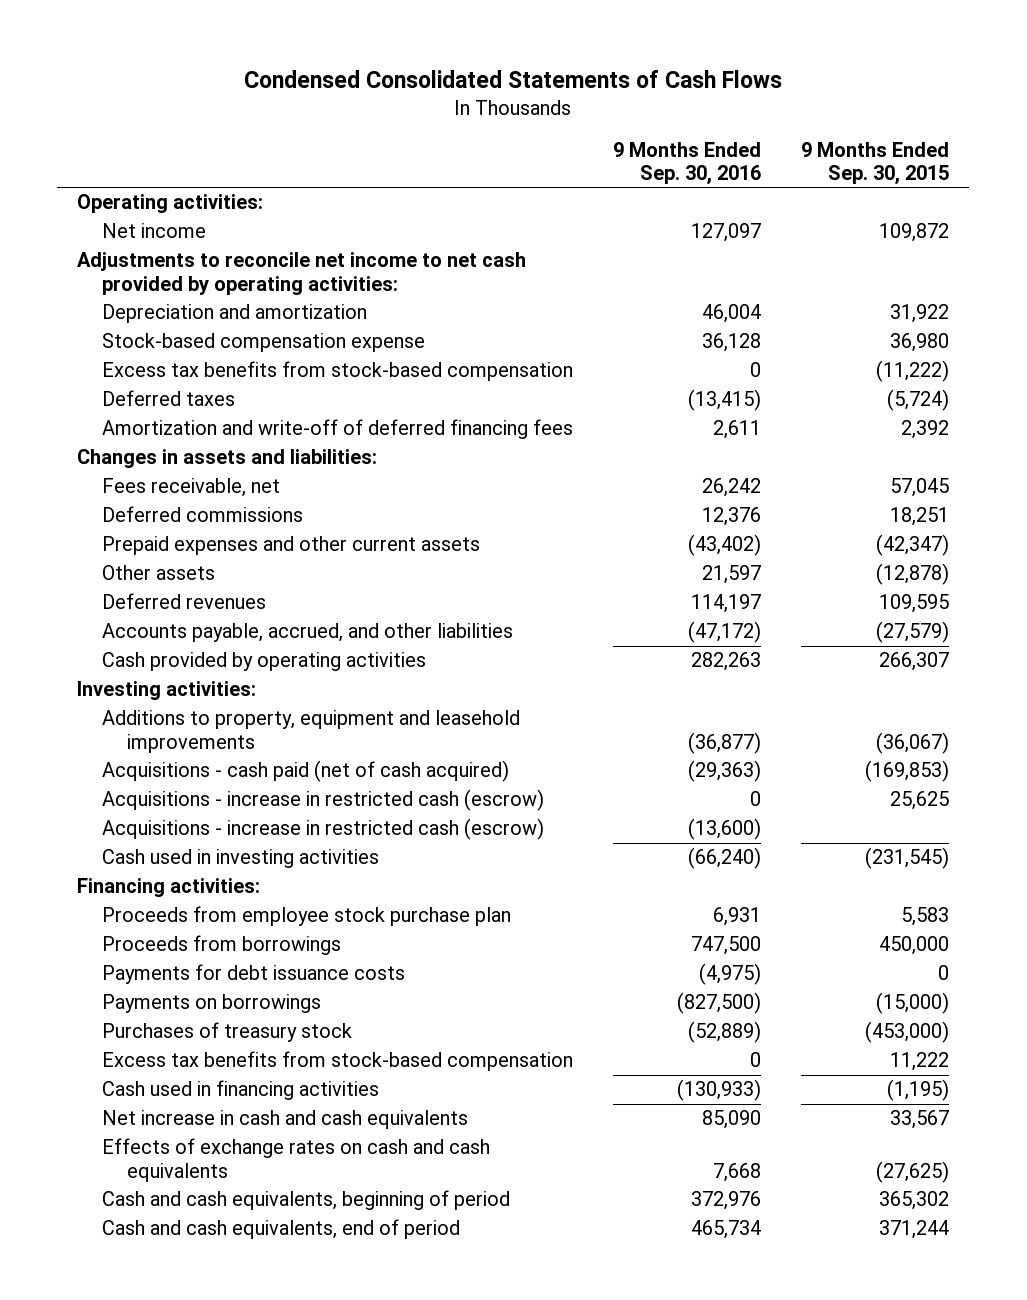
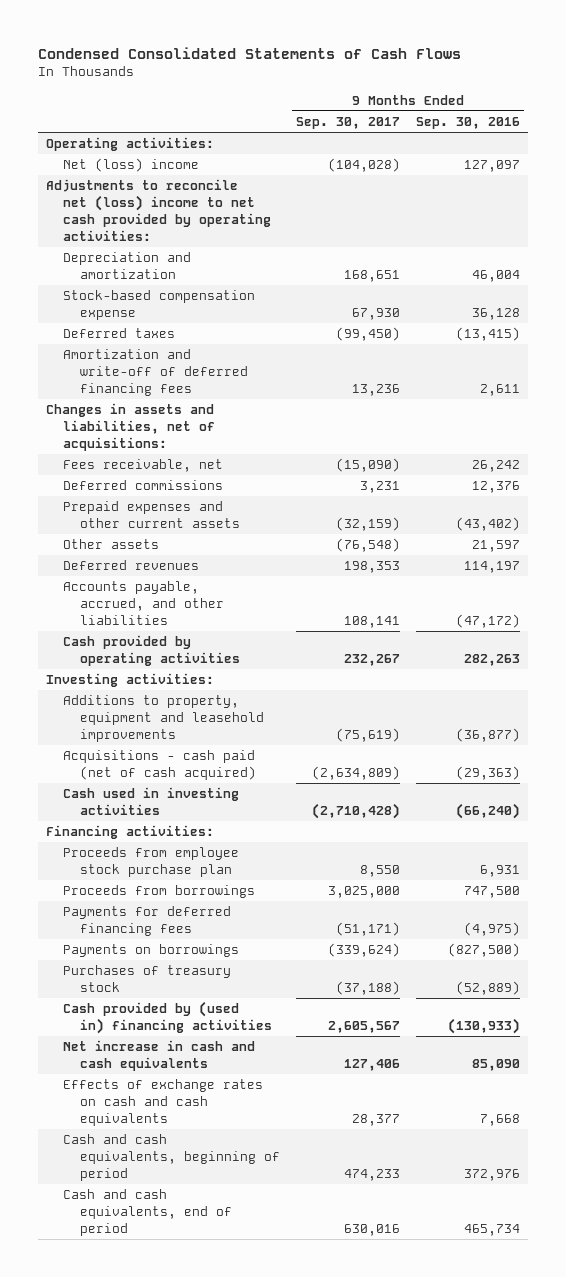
[801,141,950,186] 9 Months Ended Sep. 30, 2015 -> none
none -> [296,117,401,130] Sep. 30, 2017
[102,223,207,239] Net income -> [63,158,200,173] Net (loss) income
[77,252,527,295] Adjustments to reconcile net income to net cash provided by operating activities: -> [46,179,272,241] Adjustments to reconcile net (loss) income to net cash provided by operating activities:
[102,361,574,382] Excess tax benefits from stock-based compensation -> none
[77,449,378,469] Changes in assets and liabilities: -> [46,403,216,451] Changes in assets and liabilities, net of acquisitions:
[102,789,545,812] Acquisitions - increase in restricted cash (escrow) -> none
[102,818,545,841] Acquisitions - increase in restricted cash (escrow) -> none
[102,964,406,985] Payments for debt issuance costs -> [63,906,232,937] Payments for deferred financing fees
[102,1051,574,1072] Excess tax benefits from stock-based compensation -> none
[102,1080,380,1101] Cash used in financing activities -> [63,1001,273,1035] Cash provided by (used in) financing activities

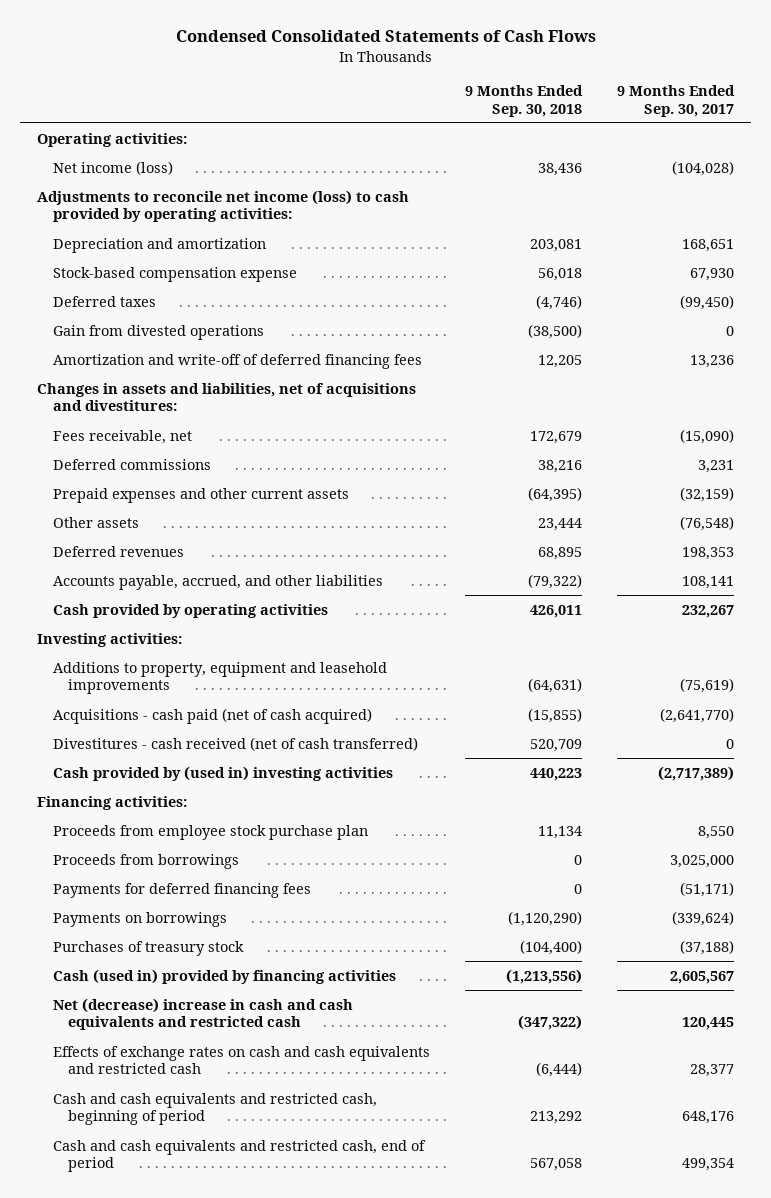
[415,117,520,130] Sep. 30, 2016 -> none
none -> [464,84,583,117] 9 Months Ended Sep. 30, 2018
[63,158,200,173] Net (loss) income -> [52,160,173,175] Net income (loss)
[46,179,272,241] Adjustments to reconcile net (loss) income to net cash provided by operating activities: -> [37,189,410,223] Adjustments to reconcile net income (loss) to cash provided by operating activities:
none -> [52,324,264,340] Gain from divested operations
[46,403,216,451] Changes in assets and liabilities, net of acquisitions: -> [37,382,417,412] Changes in assets and liabilities, net of acquisitions and divestitures:
[312,766,401,781] (2,634,809) -> [659,707,734,723] (2,641,770)
none -> [52,736,418,751] Divestitures - cash received (net of cash transferred)
[63,787,240,816] Cash used in investing activities -> [52,765,393,781] Cash provided by (used in) investing activities
[312,803,401,820] (2,710,428) -> [657,765,734,781] (2,717,389)
[63,1001,273,1035] Cash provided by (used in) financing activities -> [52,968,396,984] Cash (used in) provided by financing activities
[63,1040,256,1072] Net increase in cash and cash equivalents -> [52,997,353,1031] Net (decrease) increase in cash and cash equivalents and restricted cash
[344,1059,401,1072] 127,406 -> [681,1017,734,1031] 120,445
[63,1079,264,1126] Effects of exchange rates on cash and cash equivalents -> [52,1045,430,1075] Effects of exchange rates on cash and cash equivalents and restricted cash
[63,1134,281,1181] Cash and cash equivalents, beginning of period -> [52,1092,377,1126] Cash and cash equivalents and restricted cash, beginning of period
[344,1168,401,1181] 474,233 -> [681,1111,734,1125] 648,176
[63,1189,233,1236] Cash and cash equivalents, end of period -> [52,1139,426,1173] Cash and cash equivalents and restricted cash, end of period
[344,1223,401,1236] 630,016 -> [681,1158,734,1172] 499,354

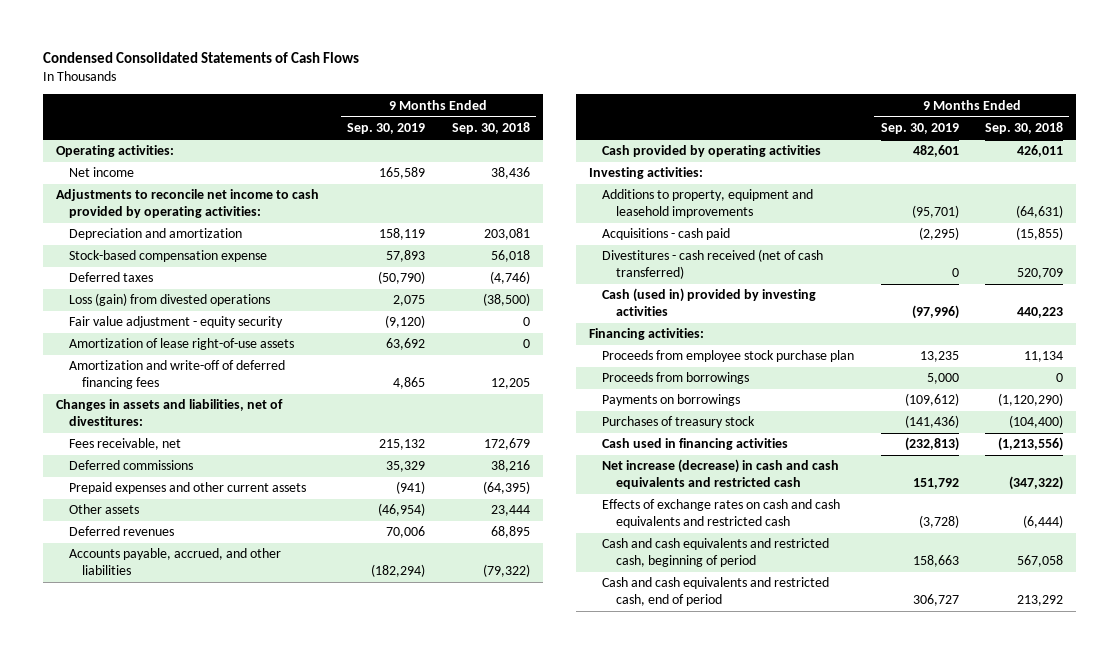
[616,84,735,117] 9 Months Ended Sep. 30, 2017 -> none
none -> [347,123,426,135] Sep. 30, 2019
[52,160,173,175] Net income (loss) -> [69,167,135,178] Net income
[37,189,410,223] Adjustments to reconcile net income (loss) to cash provided by operating activities: -> [55,189,319,218] Adjustments to reconcile net income to cash provided by operating activities:
[52,324,264,340] Gain from divested operations -> [69,293,271,307] Loss (gain) from divested operations
none -> [69,316,284,329] Fair value adjustment - equity security
none -> [69,338,295,351] Amortization of lease right-of-use assets
[37,382,417,412] Changes in assets and liabilities, net of acquisitions and divestitures: -> [55,399,283,426] Changes in assets and liabilities, net of divestitures:
[52,707,372,724] Acquisitions - cash paid (net of cash acquired) -> [602,228,731,241] Acquisitions - cash paid
[52,765,393,781] Cash provided by (used in) investing activities -> [602,288,817,316] Cash (used in) provided by investing activities
[52,882,311,898] Payments for deferred financing fees -> none
[52,968,396,984] Cash (used in) provided by financing activities -> [602,438,789,451] Cash used in financing activities
[52,997,353,1031] Net (decrease) increase in cash and cash equivalents and restricted cash -> [602,459,840,489] Net increase (decrease) in cash and cash equivalents and restricted cash
[529,1111,582,1125] 213,292 -> [1016,554,1063,567] 567,058
[529,1158,582,1172] 567,058 -> [1016,594,1063,606] 213,292

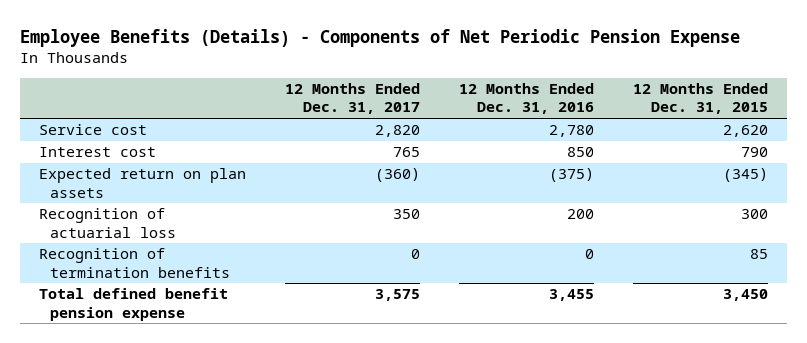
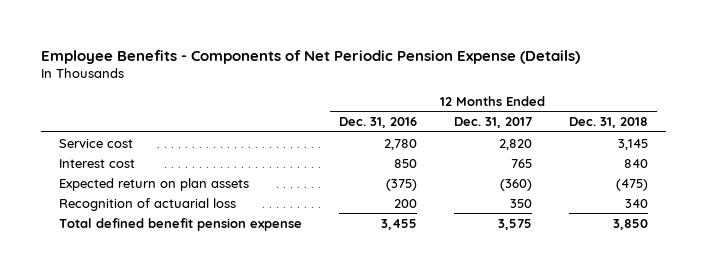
[20,29,741,48] Employee Benefits (Details) - Components of Net Periodic Pension Expense -> [40,49,580,64] Employee Benefits - Components of Net Periodic Pension Expense (Details)
[632,83,768,115] 12 Months Ended Dec. 31, 2015 -> none
none -> [568,117,648,129] Dec. 31, 2018
[39,248,230,278] Recognition of termination benefits -> none

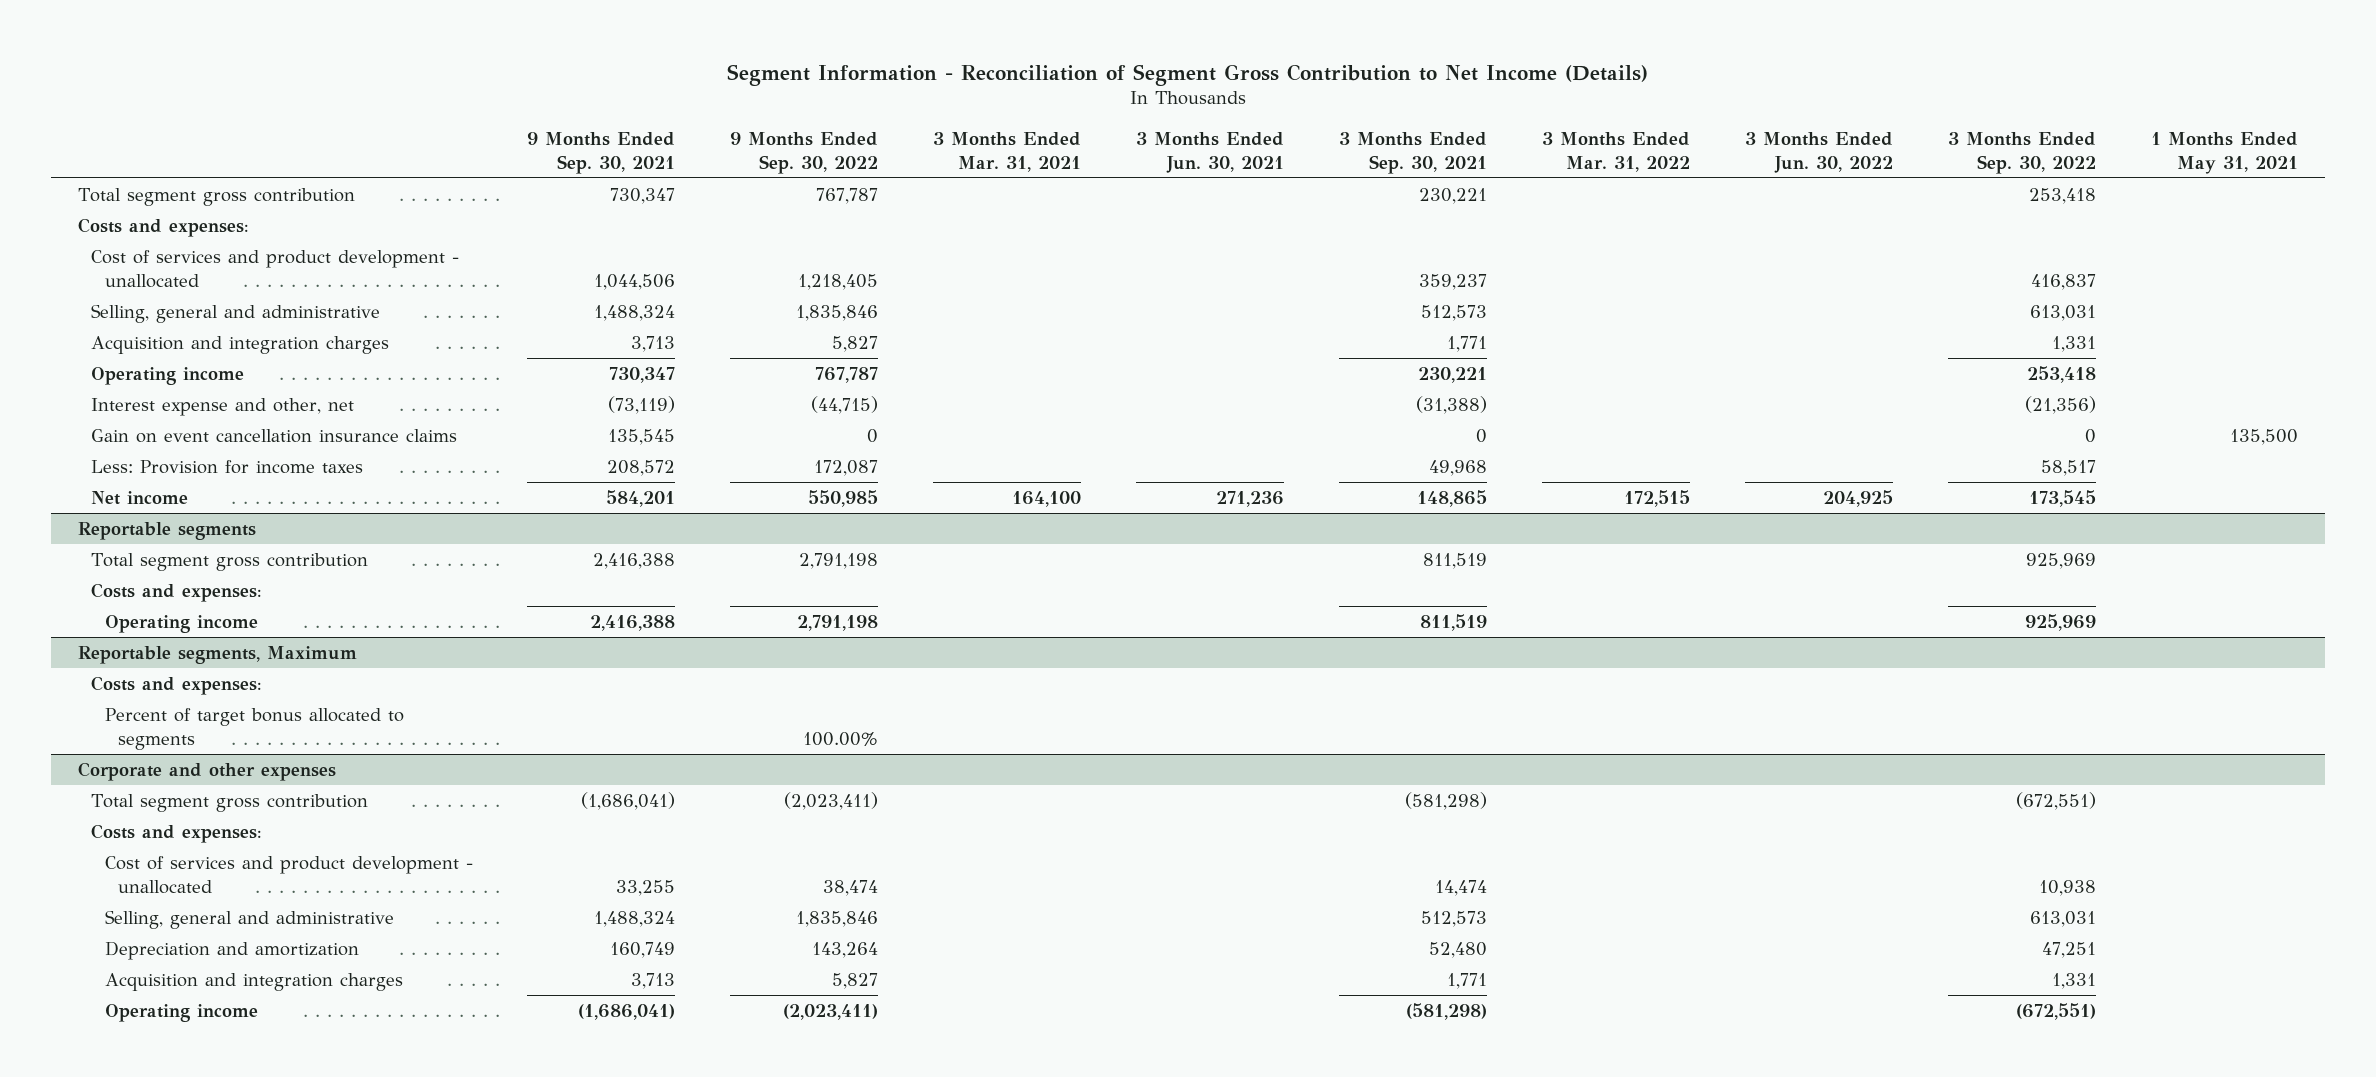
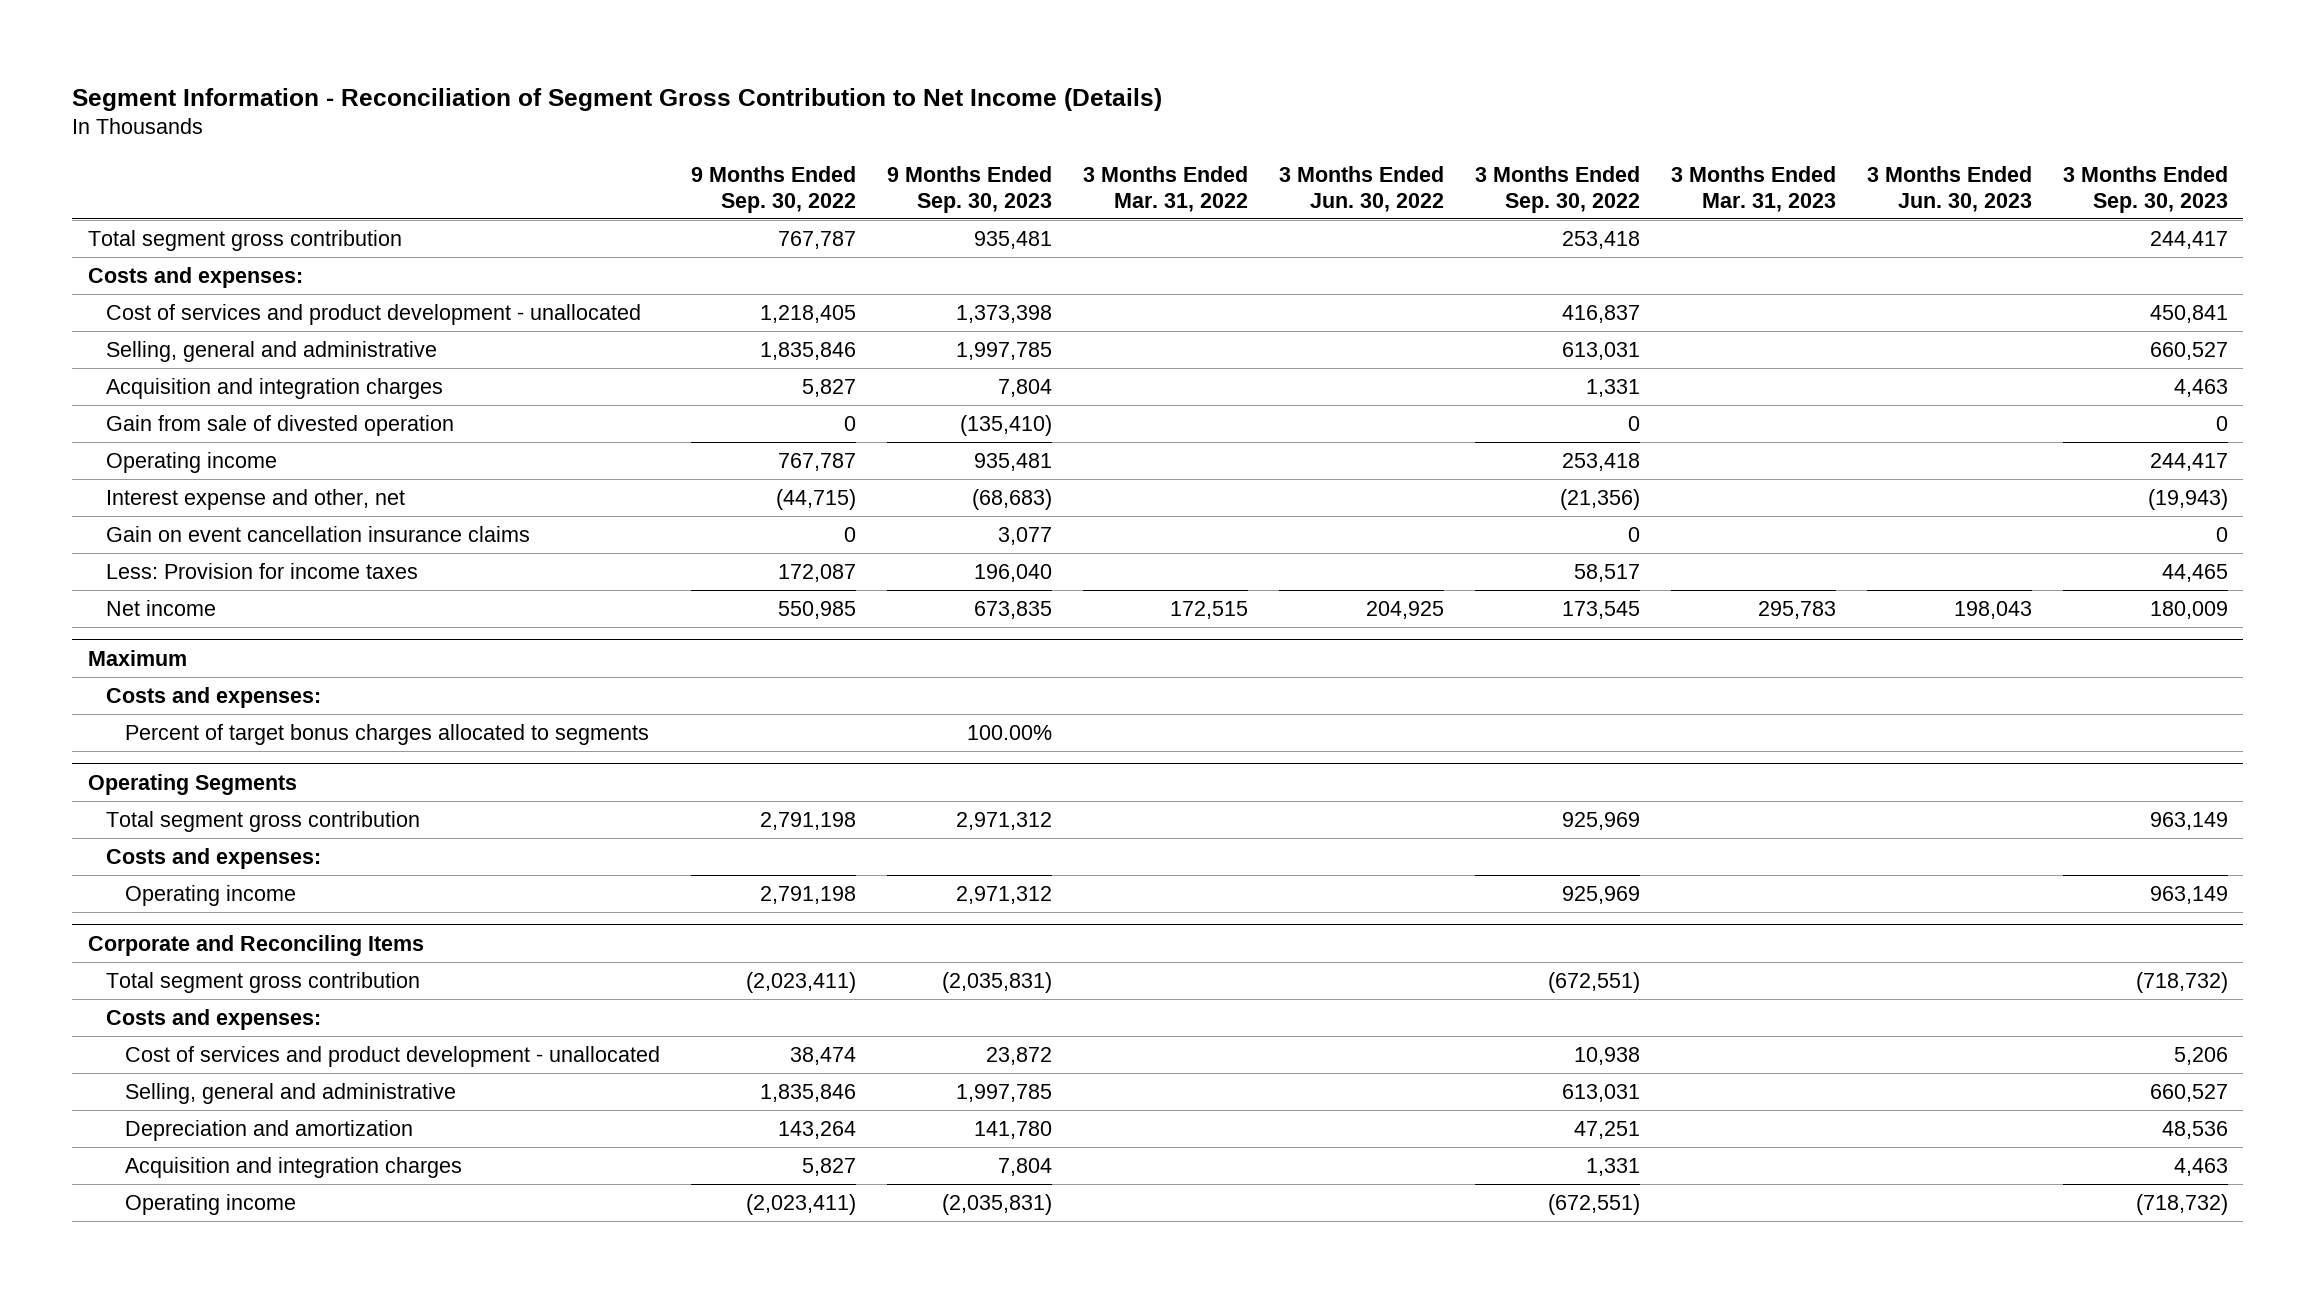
[527,131,676,174] 9 Months Ended Sep. 30, 2021 -> none
[933,131,1082,172] 3 Months Ended Mar. 31, 2021 -> none
[1136,131,1285,173] 3 Months Ended Jun. 30, 2021 -> none
[1339,131,1488,174] 3 Months Ended Sep. 30, 2021 -> none
[2150,131,2298,174] 1 Months Ended May 31, 2021 -> none
none -> [886,165,1052,213] 9 Months Ended Sep. 30, 2023
none -> [1670,165,1836,212] 3 Months Ended Mar. 31, 2023
none -> [1866,165,2032,212] 3 Months Ended Jun. 30, 2023
none -> [2062,165,2228,213] 3 Months Ended Sep. 30, 2023
none -> [106,414,455,436] Gain from sale of divested operation
none -> [87,649,187,666] Maximum
none -> [106,686,322,708] Costs and expenses:
none -> [125,723,650,745] Percent of target bonus charges allocated to segments
[78,522,257,541] Reportable segments -> [87,773,297,795] Operating Segments
[78,646,358,665] Reportable segments, Maximum -> none
[91,676,263,696] Costs and expenses: -> none
[104,708,404,750] Percent of target bonus allocated to segments -> none
[78,762,337,782] Corporate and other expenses -> [87,934,424,956] Corporate and Reconciling Items

